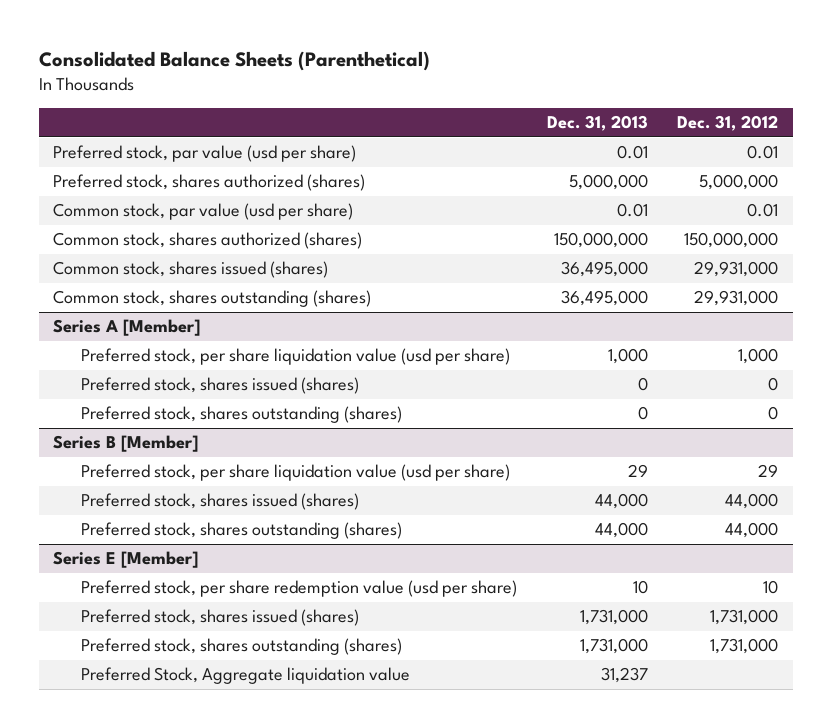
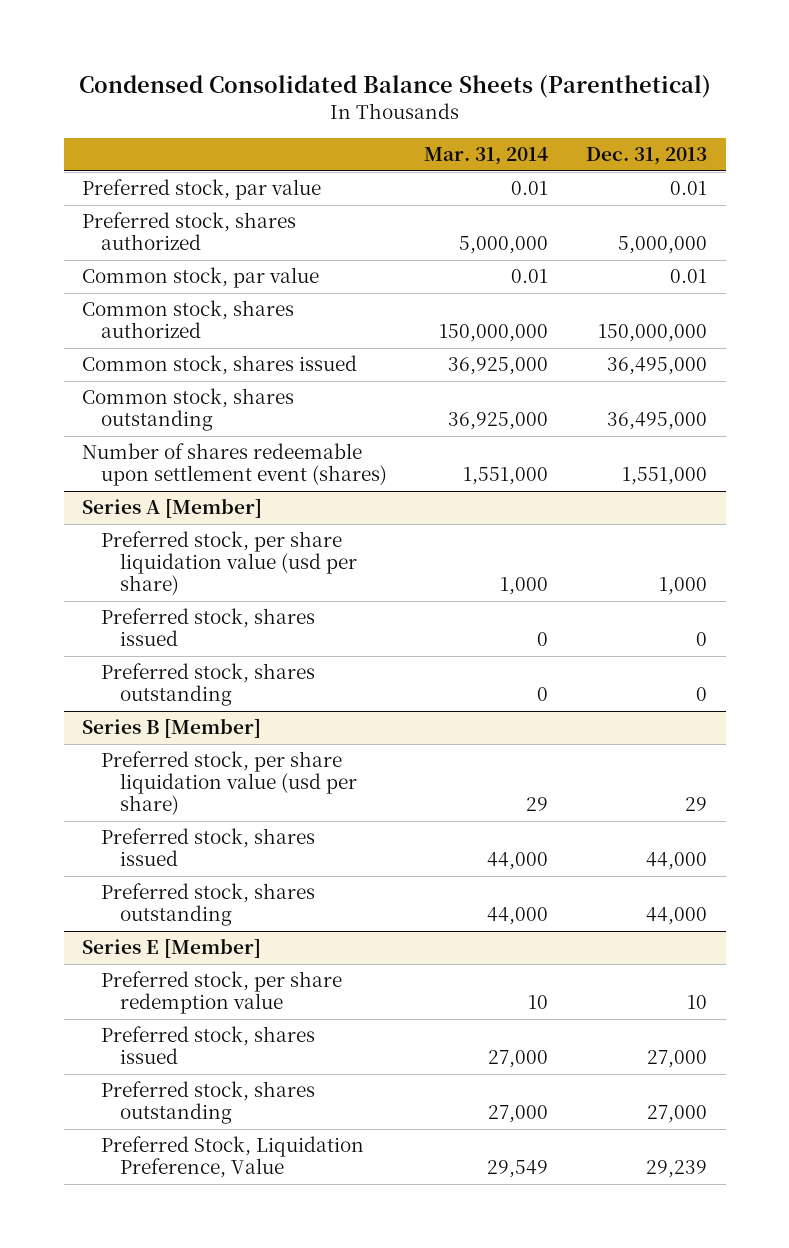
[38,51,430,72] Consolidated Balance Sheets (Parenthetical) -> [78,75,711,99] Condensed Consolidated Balance Sheets (Parenthetical)
[677,115,779,132] Dec. 31, 2012 -> none
none -> [424,147,549,166] Mar. 31, 2014
[53,145,357,163] Preferred stock, par value (usd per share) -> [82,179,322,201] Preferred stock, par value
[53,174,366,192] Preferred stock, shares authorized (shares) -> [82,212,297,251] Preferred stock, shares authorized
[53,203,354,221] Common stock, par value (usd per share) -> [82,267,320,289] Common stock, par value
[53,232,363,250] Common stock, shares authorized (shares) -> [82,300,295,339] Common stock, shares authorized
[53,261,329,279] Common stock, shares issued (shares) -> [82,355,358,376] Common stock, shares issued
[53,290,372,308] Common stock, shares outstanding (shares) -> [82,388,295,432] Common stock, shares outstanding
none -> [82,443,388,487] Number of shares redeemable upon settlement event (shares)
[81,377,360,395] Preferred stock, shares issued (shares) -> [101,608,316,647] Preferred stock, shares issued
[81,406,403,424] Preferred stock, shares outstanding (shares) -> [101,663,316,707] Preferred stock, shares outstanding
[81,493,360,511] Preferred stock, shares issued (shares) -> [101,828,316,867] Preferred stock, shares issued
[81,522,403,540] Preferred stock, shares outstanding (shares) -> [101,883,316,927] Preferred stock, shares outstanding
[81,580,518,598] Preferred stock, per share redemption value (usd per share) -> [101,971,343,1015] Preferred stock, per share redemption value
[81,609,360,627] Preferred stock, shares issued (shares) -> [101,1026,316,1065] Preferred stock, shares issued
[579,609,648,626] 1,731,000 -> [646,1050,707,1069] 27,000
[81,638,403,656] Preferred stock, shares outstanding (shares) -> [101,1081,316,1125] Preferred stock, shares outstanding
[579,638,648,655] 1,731,000 -> [646,1105,707,1124] 27,000
[81,667,411,685] Preferred Stock, Aggregate liquidation value -> [101,1136,365,1179] Preferred Stock, Liquidation Preference, Value
[600,667,648,684] 31,237 -> [645,1160,707,1179] 29,239

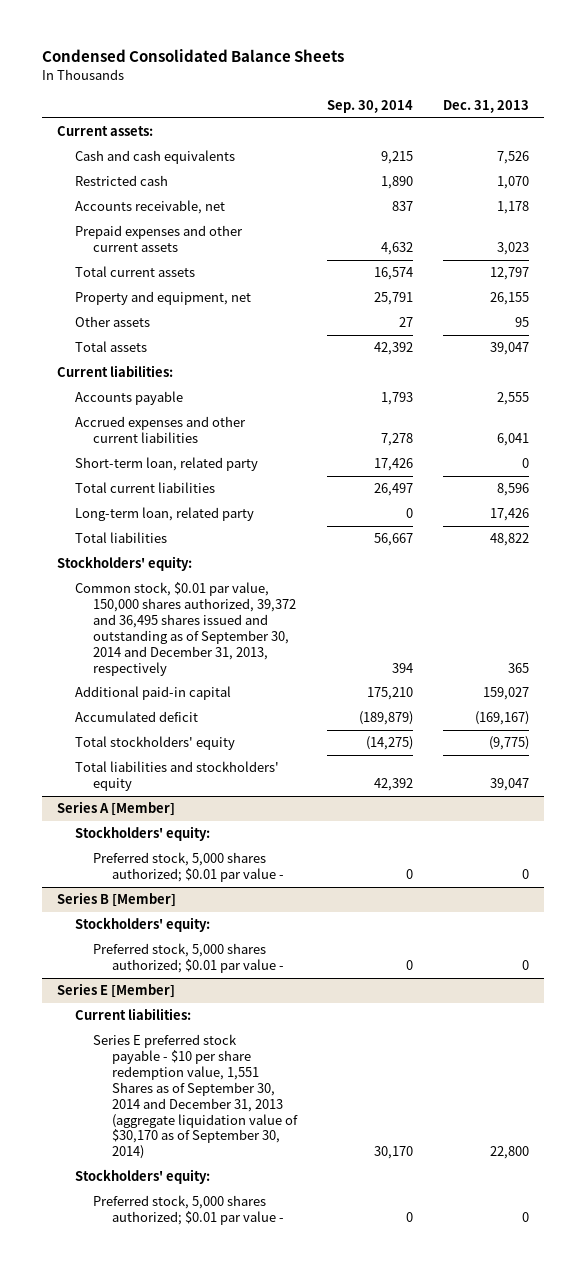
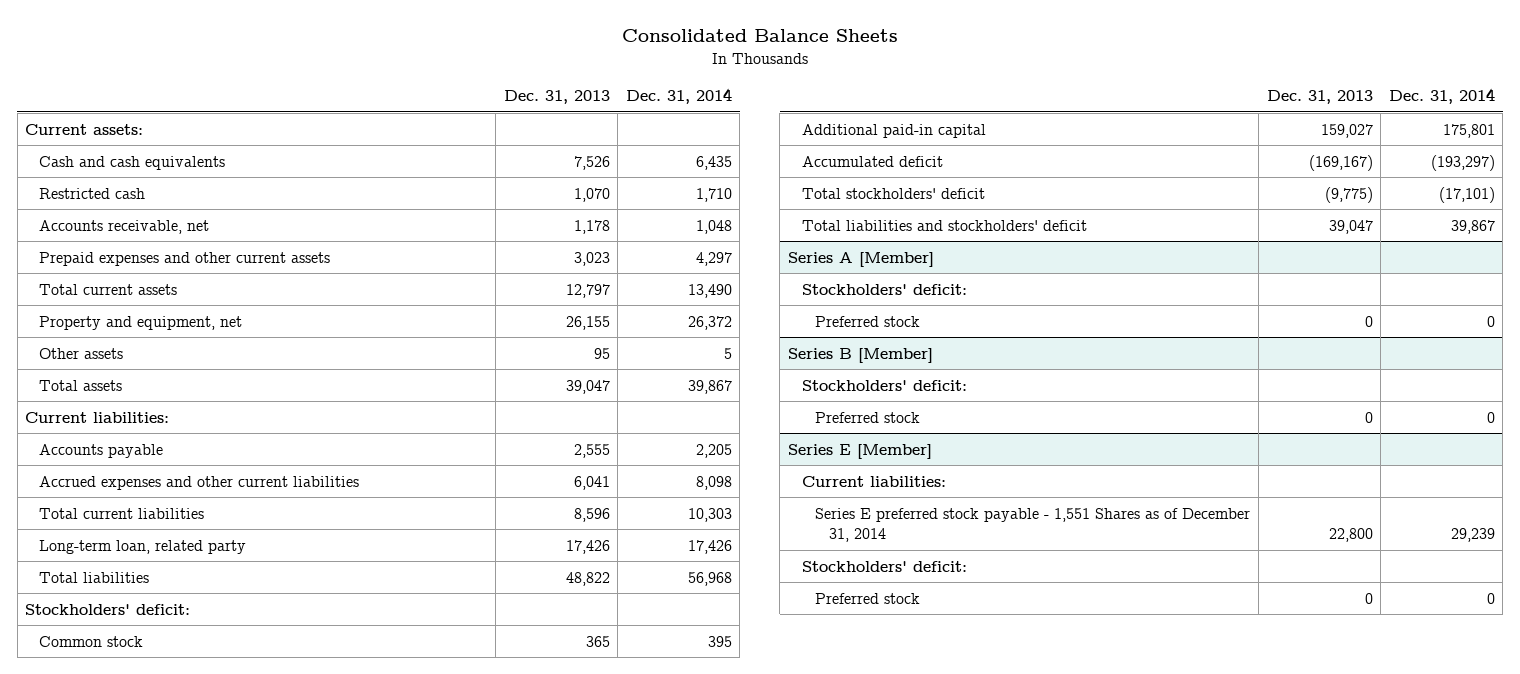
[41,49,344,63] Condensed Consolidated Balance Sheets -> [621,28,898,42] Consolidated Balance Sheets
[326,100,413,114] Sep. 30, 2014 -> none
none -> [625,88,732,105] Dec. 31, 2014
[75,457,259,472] Short-term loan, related party -> none
[57,556,193,572] Stockholders' equity: -> [25,603,191,615] Stockholders' deficit:
[75,582,297,676] Common stock, $0.01 par value, 150,000 shares authorized, 39,372 and 36,495 shares issued and outstanding as of September 30, 2014 and December 31, 2013, respectively -> [38,635,143,647] Common stock
[75,736,236,751] Total stockholders' equity -> [801,187,985,199] Total stockholders' deficit
[75,761,280,792] Total liabilities and stockholders' equity -> [801,219,1087,231] Total liabilities and stockholders' deficit
[75,826,211,842] Stockholders' equity: -> [801,283,967,295] Stockholders' deficit:
[93,852,284,883] Preferred stock, 5,000 shares authorized; $0.01 par value - -> [815,315,921,327] Preferred stock
[75,917,211,933] Stockholders' equity: -> [801,379,967,391] Stockholders' deficit:
[93,943,284,974] Preferred stock, 5,000 shares authorized; $0.01 par value - -> [815,411,921,423] Preferred stock
[93,1034,298,1160] Series E preferred stock payable - $10 per share redemption value, 1,551 Shares as of September 30, 2014 and December 31, 2013 (aggregate liquidation value of $30,170 as of September 30, 2014) -> [815,507,1251,542] Series E preferred stock payable - 1,551 Shares as of December 31, 2014
[75,1169,211,1185] Stockholders' equity: -> [801,560,967,572] Stockholders' deficit:
[93,1195,284,1226] Preferred stock, 5,000 shares authorized; $0.01 par value - -> [815,592,921,604] Preferred stock

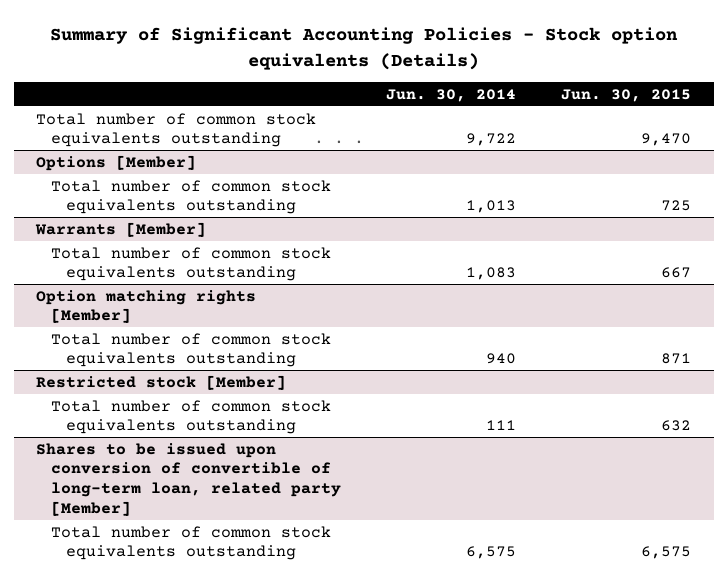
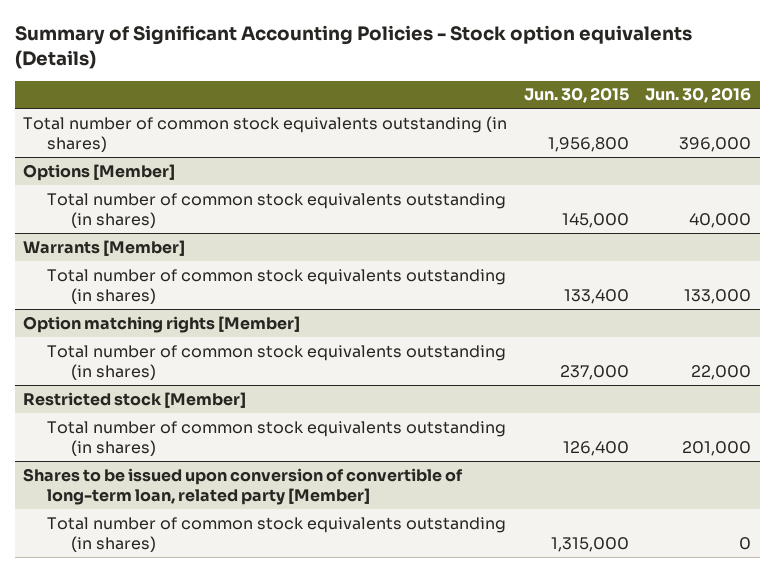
[386,88,517,102] Jun. 30, 2014 -> none
none -> [645,87,752,104] Jun. 30, 2016
[36,112,317,148] Total number of common stock equivalents outstanding -> [23,115,508,153] Total number of common stock equivalents outstanding (in shares)
[641,133,692,147] 9,470 -> [547,137,629,153] 1,956,800
[51,179,332,215] Total number of common stock equivalents outstanding -> [47,192,507,229] Total number of common stock equivalents outstanding (in shares)
[661,200,692,212] 725 -> [561,213,629,229] 145,000
[51,246,332,282] Total number of common stock equivalents outstanding -> [47,268,507,305] Total number of common stock equivalents outstanding (in shares)
[661,267,692,279] 667 -> [563,289,629,305] 133,400
[51,332,332,368] Total number of common stock equivalents outstanding -> [47,344,507,381] Total number of common stock equivalents outstanding (in shares)
[661,353,692,365] 871 -> [559,365,629,381] 237,000
[51,399,332,435] Total number of common stock equivalents outstanding -> [47,420,507,457] Total number of common stock equivalents outstanding (in shares)
[661,420,692,432] 632 -> [562,441,629,457] 126,400
[51,525,332,561] Total number of common stock equivalents outstanding -> [47,516,507,553] Total number of common stock equivalents outstanding (in shares)
[641,546,692,560] 6,575 -> [550,537,629,553] 1,315,000

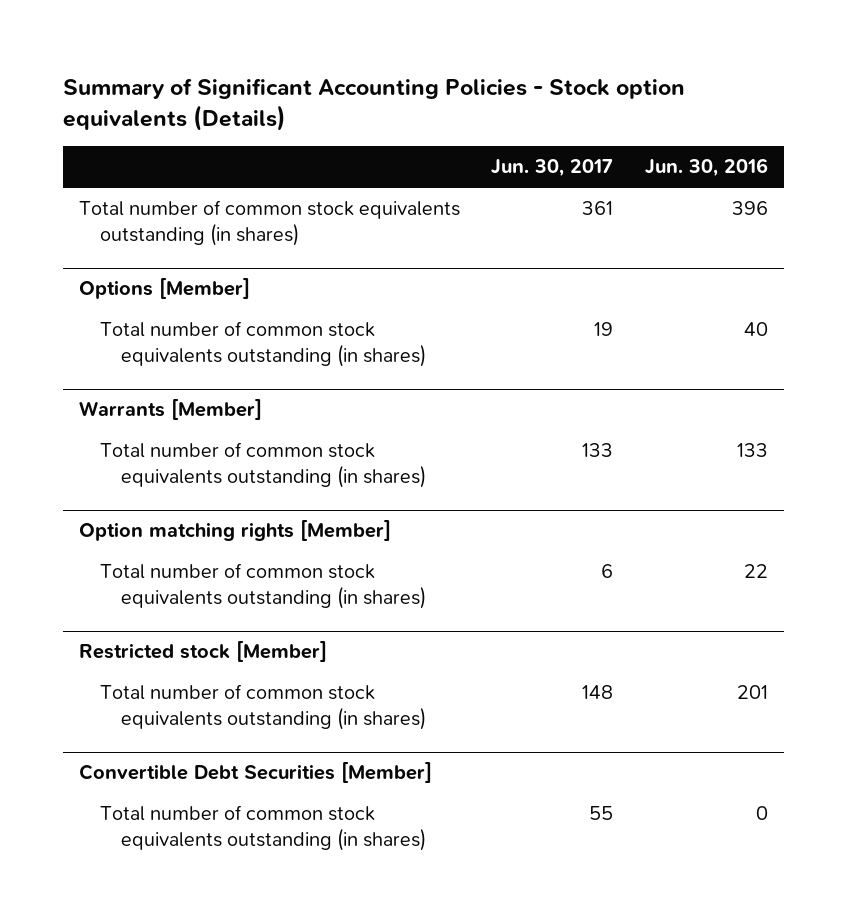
[523,87,629,104] Jun. 30, 2015 -> none
none -> [491,159,614,178] Jun. 30, 2017
[679,137,752,153] 396,000 -> [731,201,768,216] 396
[689,213,752,229] 40,000 -> [743,322,768,337] 40
[684,289,752,305] 133,000 -> [736,443,768,458] 133
[691,365,752,381] 22,000 -> [743,564,768,579] 22
[682,441,752,457] 201,000 -> [736,685,768,700] 201
[23,467,464,506] Shares to be issued upon conversion of convertible of long-term loan, related party [Member] -> [79,762,433,784] Convertible Debt Securities [Member]

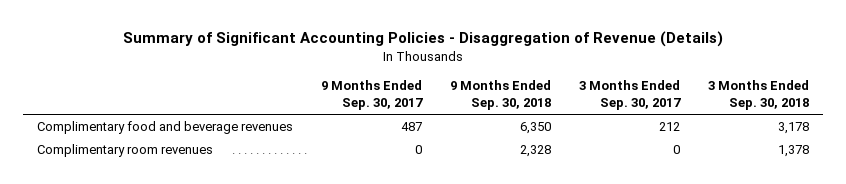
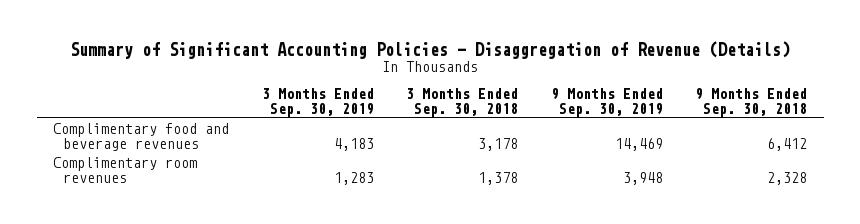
[320,80,423,111] 9 Months Ended Sep. 30, 2017 -> none
[578,80,681,111] 3 Months Ended Sep. 30, 2017 -> none
none -> [261,87,374,117] 3 Months Ended Sep. 30, 2019
none -> [550,87,663,117] 9 Months Ended Sep. 30, 2019
[519,122,551,135] 6,350 -> [767,137,808,151] 6,412

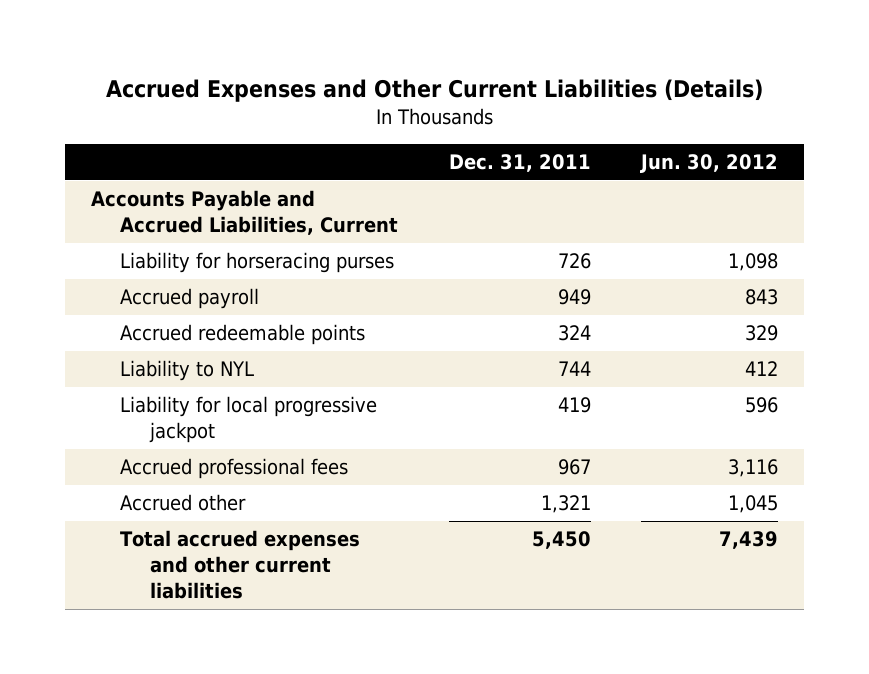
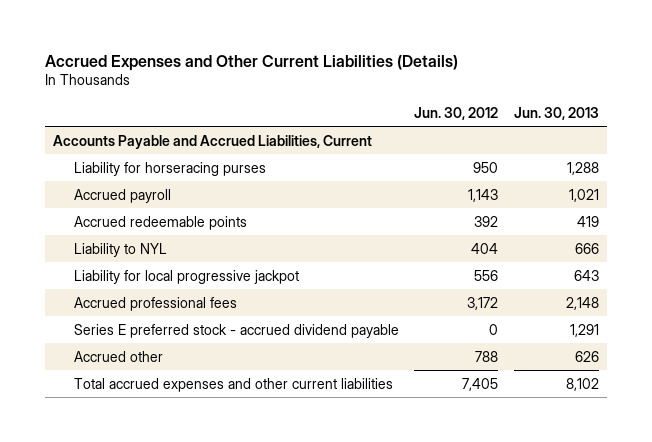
[448,154,591,173] Dec. 31, 2011 -> none
none -> [514,106,600,120] Jun. 30, 2013
[728,253,779,272] 1,098 -> [473,161,499,173] 950
[745,289,779,306] 843 -> [468,188,499,202] 1,143
[745,325,779,342] 329 -> [474,215,499,227] 392
[745,361,779,377] 412 -> [471,242,499,254] 404
[745,397,779,414] 596 -> [474,269,499,281] 556
[728,459,779,478] 3,116 -> [467,296,499,310] 3,172
none -> [73,323,399,338] Series E preferred stock - accrued dividend payable
[728,495,779,514] 1,045 -> [475,350,499,362] 788
[719,531,779,550] 7,439 -> [462,377,499,391] 7,405

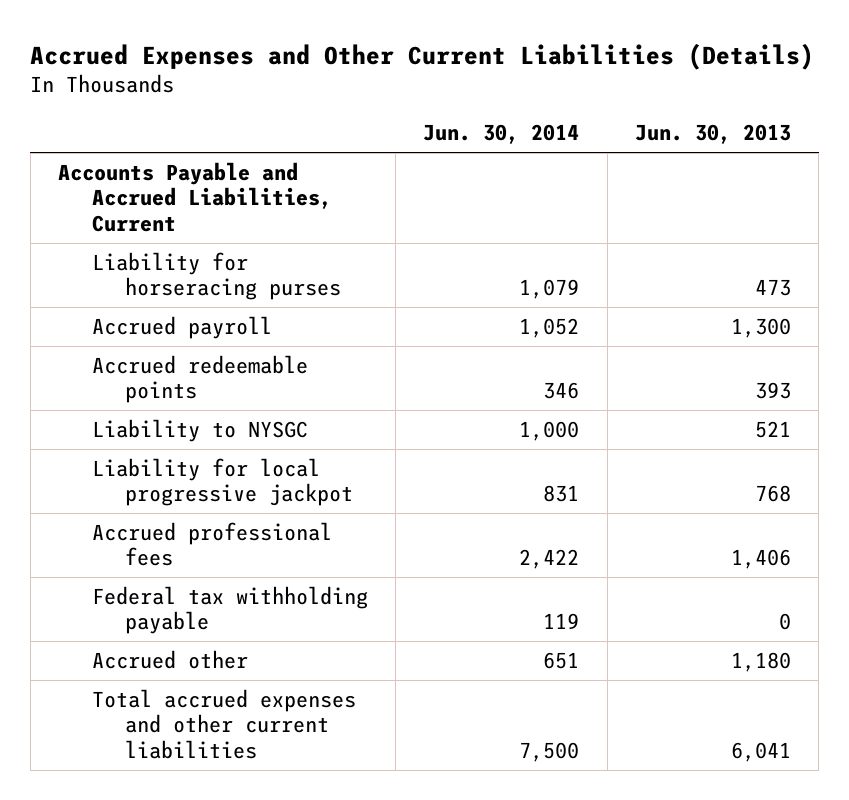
[414,106,499,120] Jun. 30, 2012 -> none
none -> [423,124,580,145] Jun. 30, 2014
[73,323,399,338] Series E preferred stock - accrued dividend payable -> none
[567,161,600,175] 1,288 -> [754,279,791,297] 473
[569,188,600,202] 1,021 -> [730,317,791,338] 1,300
[577,215,600,227] 419 -> [754,382,791,400] 393
[73,242,167,257] Liability to NYL -> [91,418,308,442] Liability to NYSGC
[575,242,600,254] 666 -> [754,420,791,438] 521
[574,269,600,281] 643 -> [754,485,791,503] 768
[566,296,600,310] 2,148 -> [730,549,791,570] 1,406
none -> [91,585,368,635] Federal tax withholding payable
[575,350,600,362] 626 -> [730,651,791,672] 1,180
[566,377,600,391] 8,102 -> [730,742,791,763] 6,041

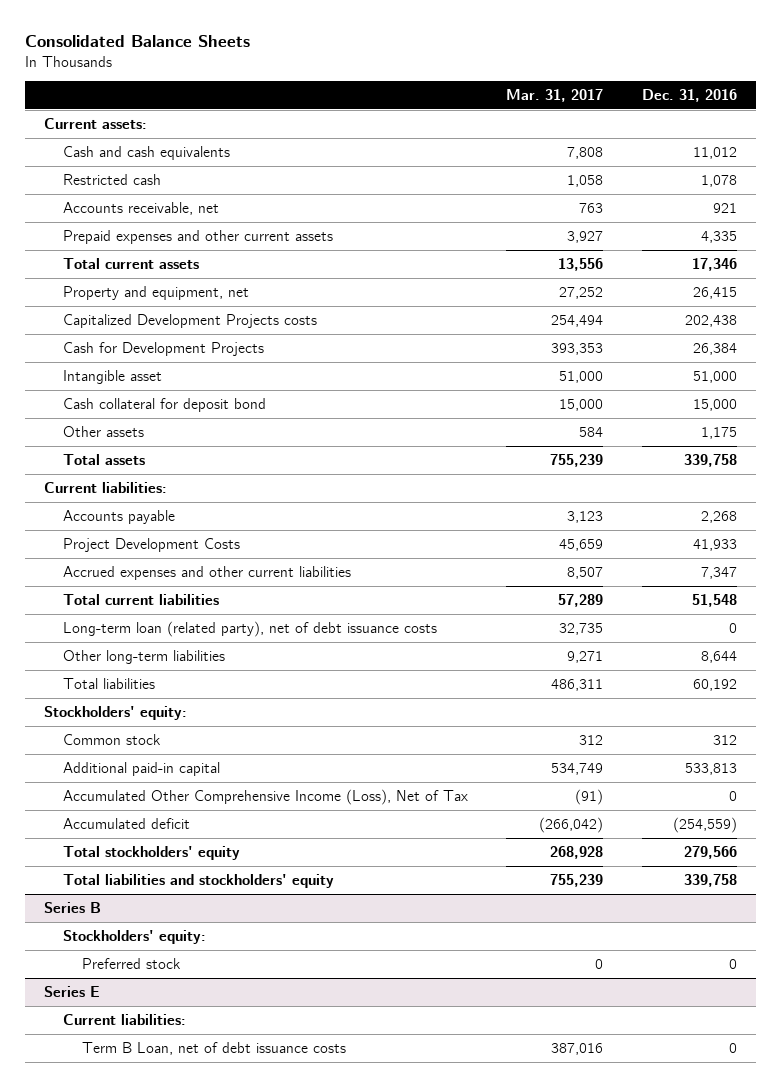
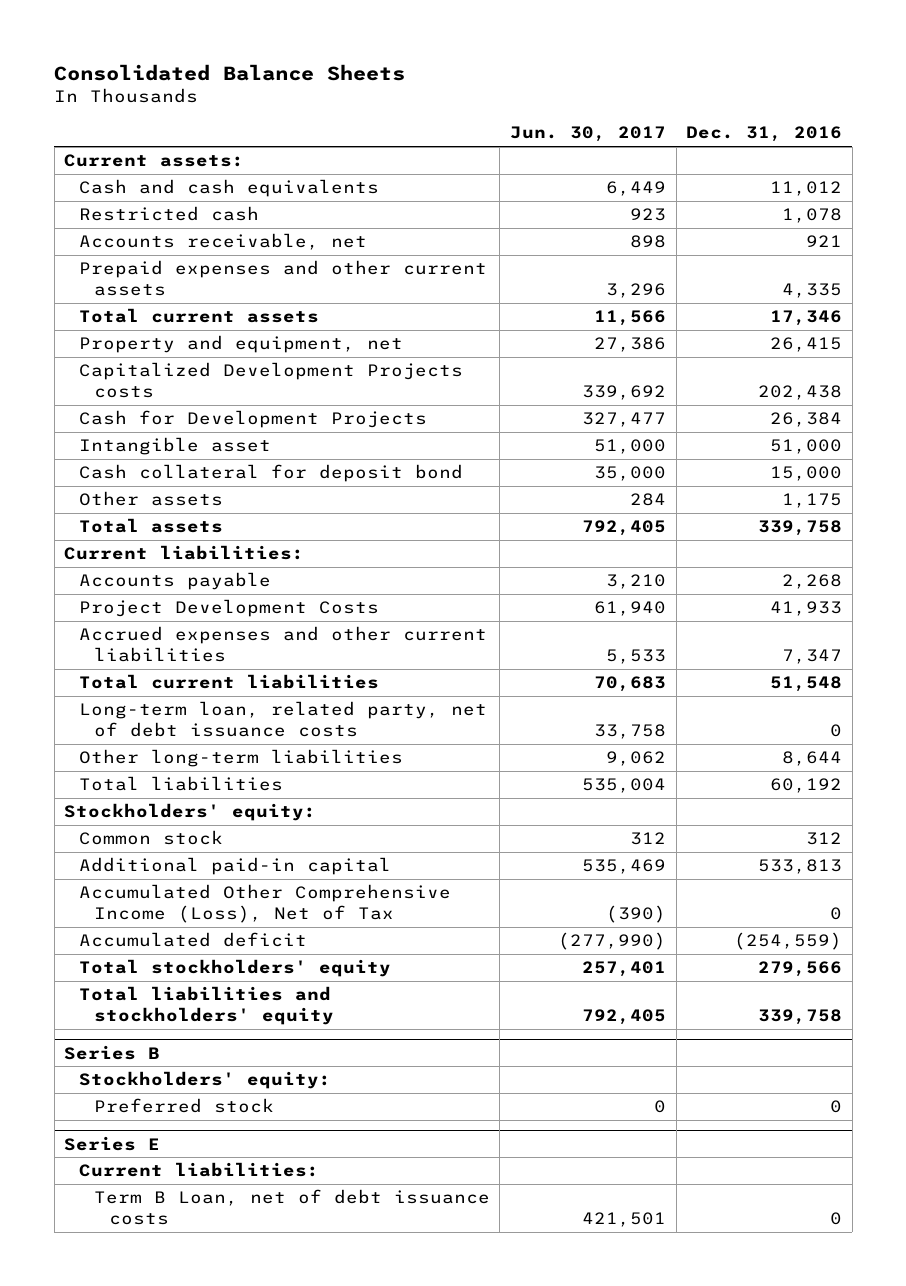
[506,89,604,103] Mar. 31, 2017 -> none
none -> [509,126,666,143] Jun. 30, 2017
[62,620,437,637] Long-term loan (related party), net of debt issuance costs -> [79,701,488,737] Long-term loan, related party, net of debt issuance costs

